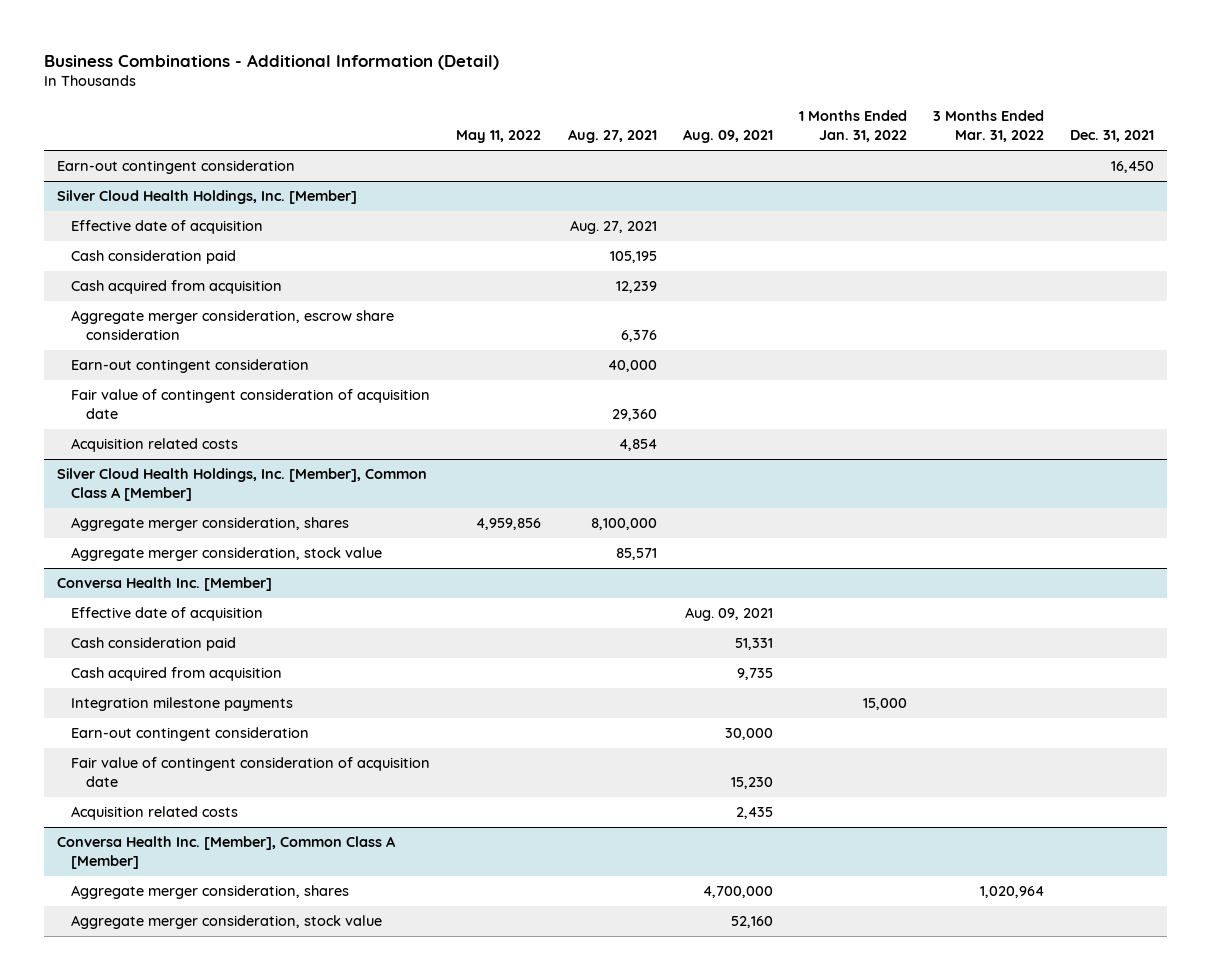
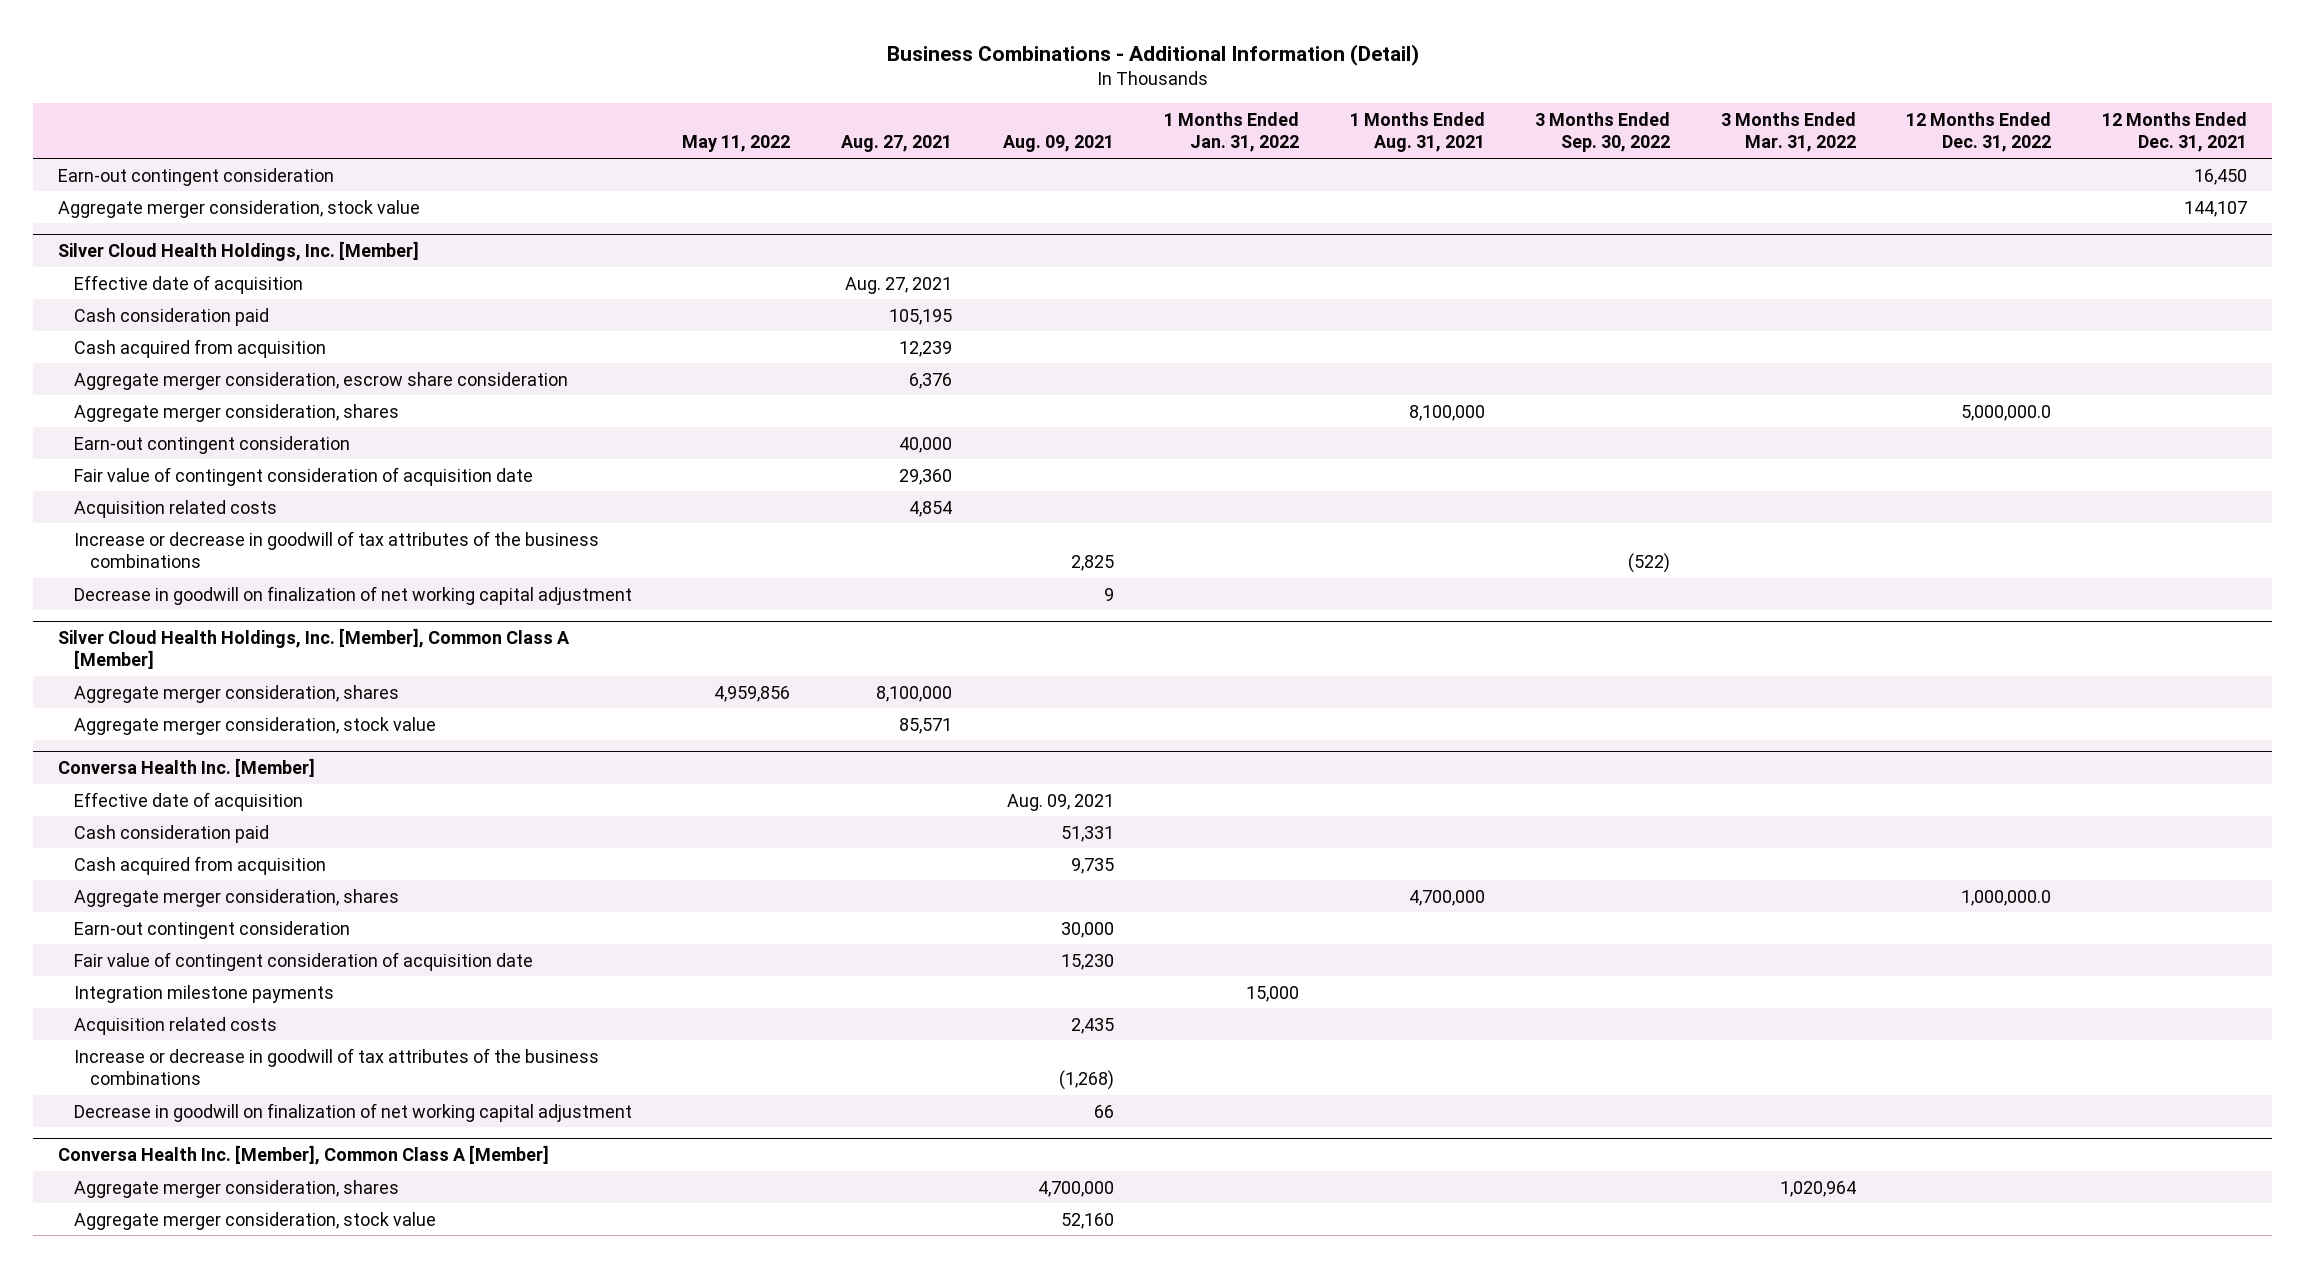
[1070,130,1155,143] Dec. 31, 2021 -> none
none -> [1349,111,1485,153] 1 Months Ended Aug. 31, 2021
none -> [1535,111,1671,153] 3 Months Ended Sep. 30, 2022
none -> [1906,111,2052,153] 12 Months Ended Dec. 31, 2022
none -> [2101,111,2247,153] 12 Months Ended Dec. 31, 2021
none -> [58,199,421,218] Aggregate merger consideration, stock value
none -> [73,403,399,422] Aggregate merger consideration, shares
none -> [73,530,599,569] Increase or decrease in goodwill of tax attributes of the business combinations
none -> [73,585,632,605] Decrease in goodwill on finalization of net working capital adjustment
none -> [73,888,399,907] Aggregate merger consideration, shares
[71,697,294,712] Integration milestone payments -> [73,984,334,1003] Integration milestone payments
none -> [73,1047,599,1086] Increase or decrease in goodwill of tax attributes of the business combinations
none -> [73,1102,632,1122] Decrease in goodwill on finalization of net working capital adjustment

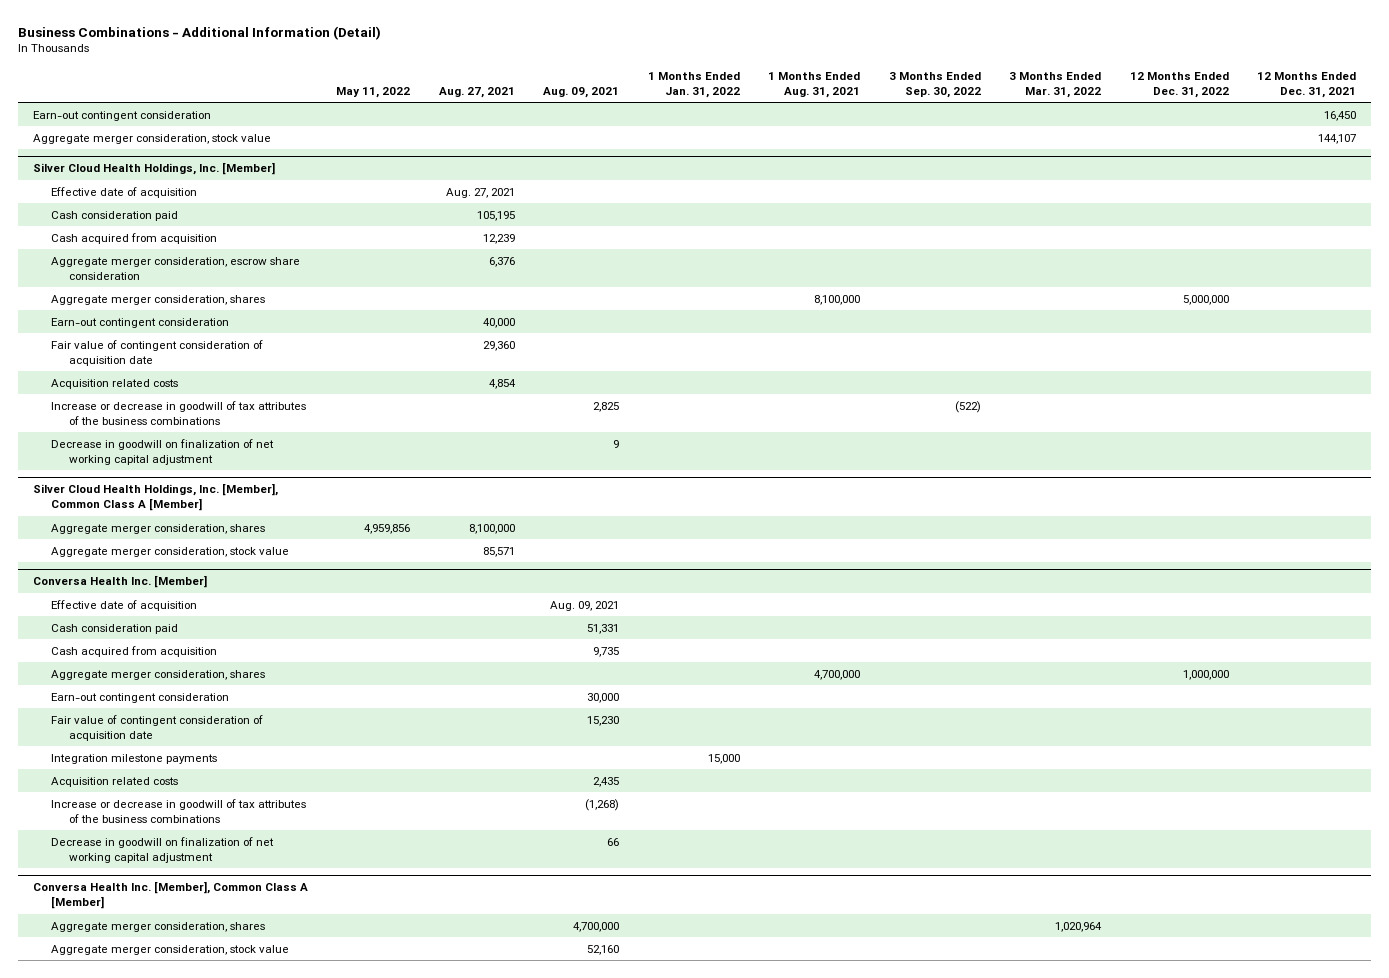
[1961,404,2052,421] 5,000,000.0 -> [1182,294,1229,305] 5,000,000
[1961,889,2052,906] 1,000,000.0 -> [1182,669,1229,680] 1,000,000

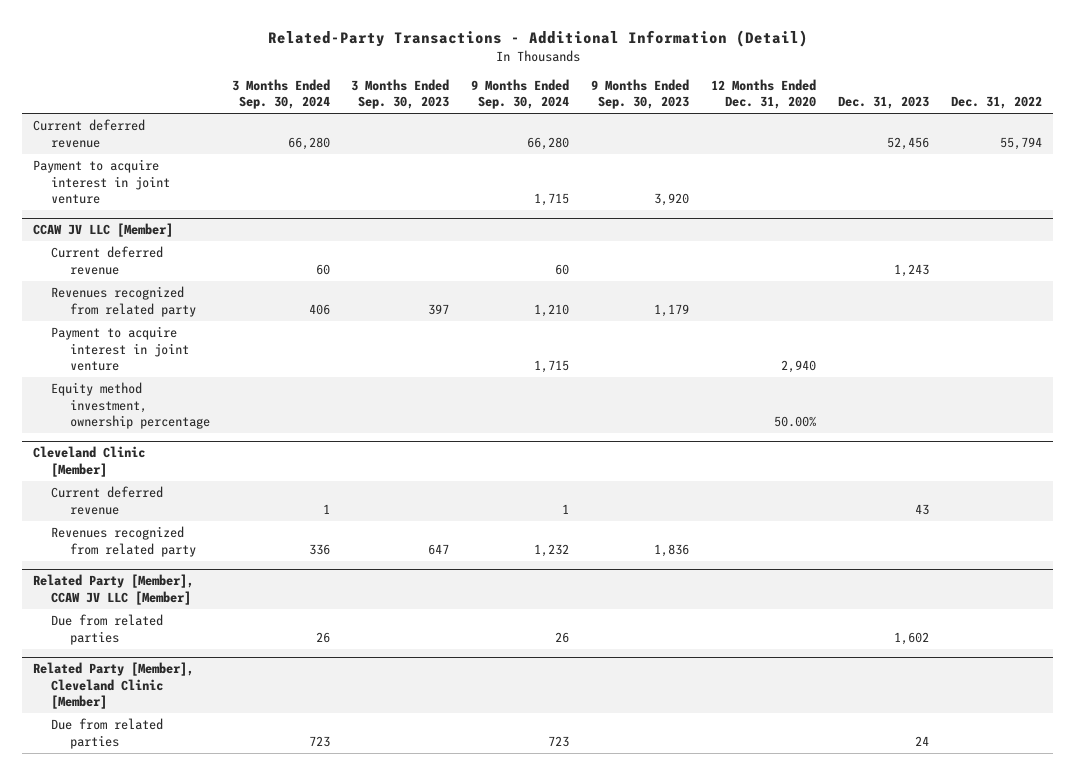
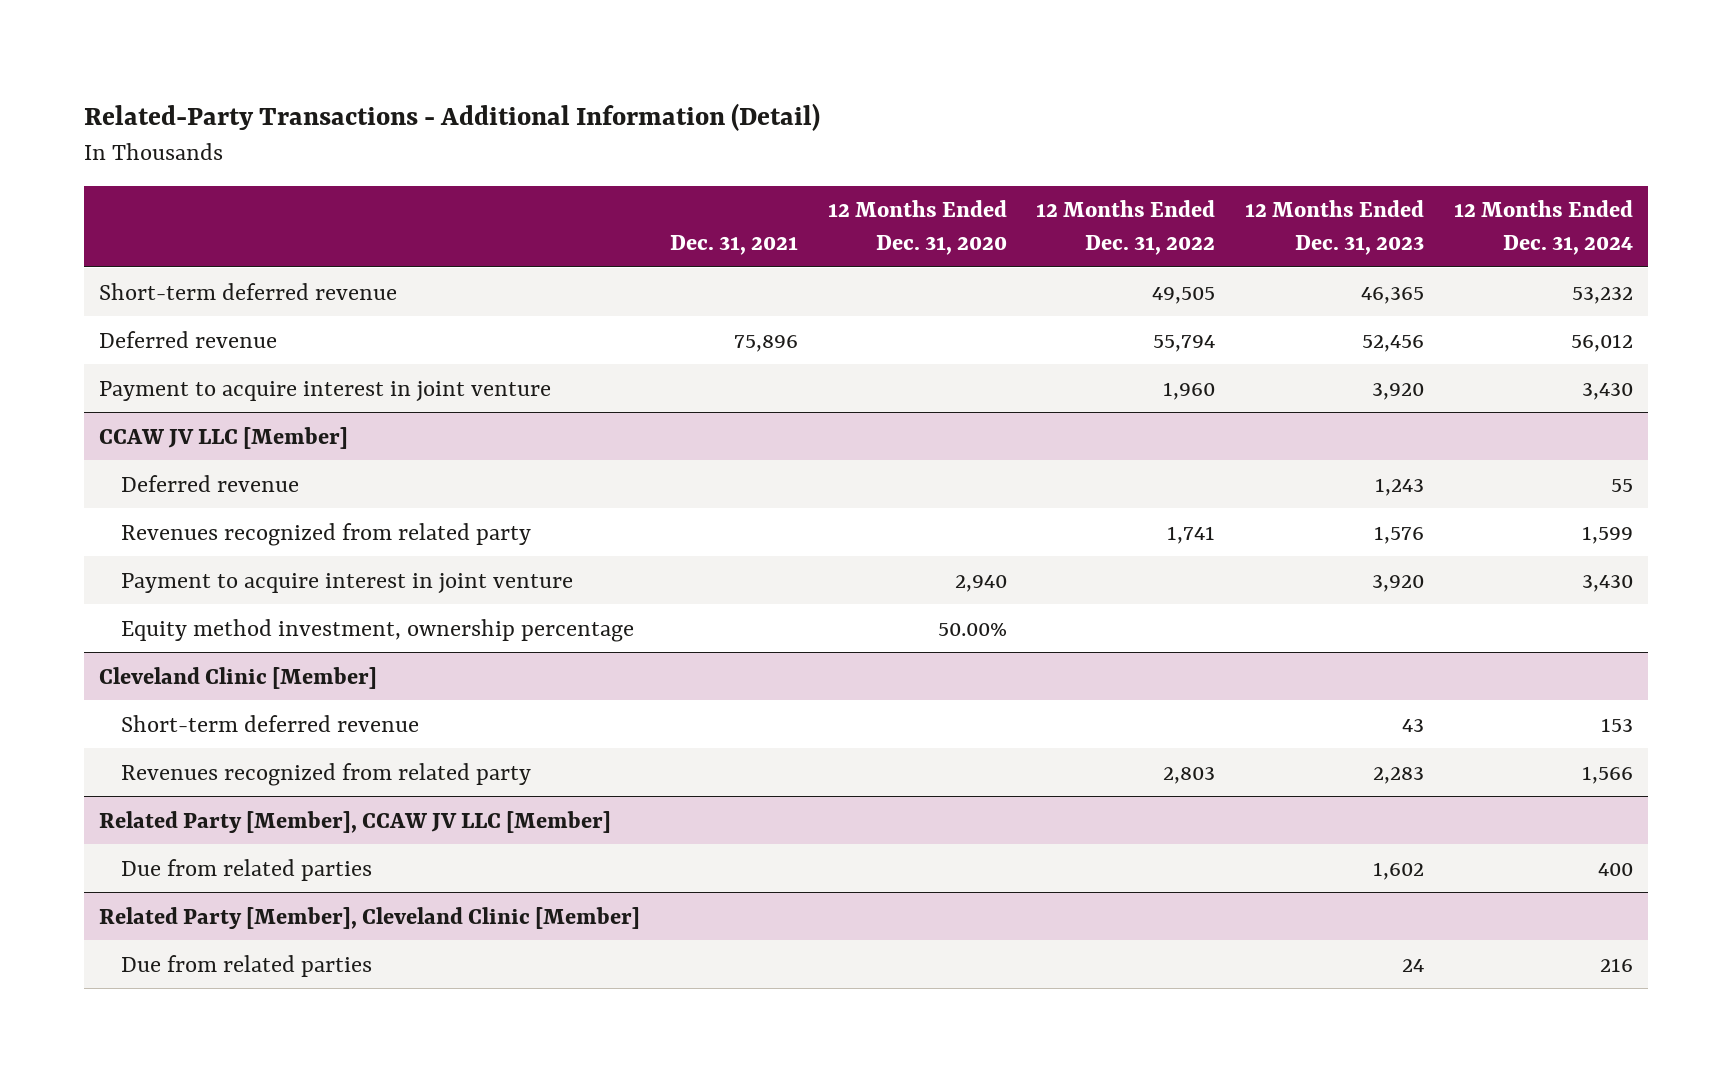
[231,79,330,110] 3 Months Ended Sep. 30, 2024 -> none
[351,79,450,110] 3 Months Ended Sep. 30, 2023 -> none
[471,79,570,110] 9 Months Ended Sep. 30, 2024 -> none
[591,79,690,110] 9 Months Ended Sep. 30, 2023 -> none
[838,96,930,110] Dec. 31, 2023 -> none
[951,96,1043,110] Dec. 31, 2022 -> none
none -> [669,235,798,256] Dec. 31, 2021
none -> [1036,200,1216,256] 12 Months Ended Dec. 31, 2022
none -> [1245,200,1425,256] 12 Months Ended Dec. 31, 2023
none -> [1453,200,1633,256] 12 Months Ended Dec. 31, 2024
none -> [99,282,398,300] Short-term deferred revenue
[33,119,146,148] Current deferred revenue -> [99,330,278,348] Deferred revenue
[51,246,164,275] Current deferred revenue -> [121,474,300,492] Deferred revenue
[51,486,164,515] Current deferred revenue -> none
none -> [121,714,420,732] Short-term deferred revenue

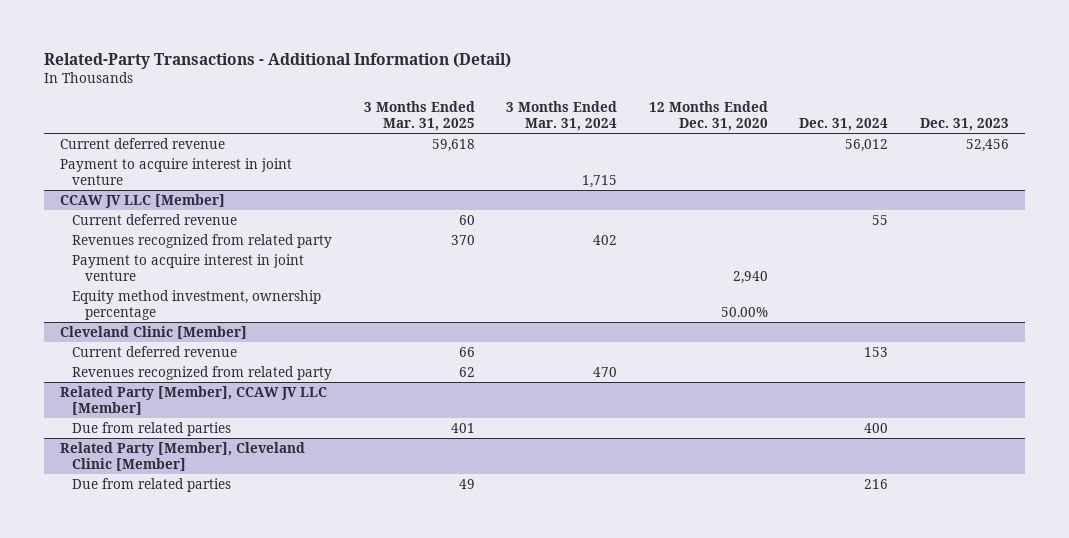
[669,235,798,256] Dec. 31, 2021 -> none
[1036,200,1216,256] 12 Months Ended Dec. 31, 2022 -> none
[1245,200,1425,256] 12 Months Ended Dec. 31, 2023 -> none
[1453,200,1633,256] 12 Months Ended Dec. 31, 2024 -> none
none -> [363,100,475,132] 3 Months Ended Mar. 31, 2025
none -> [506,100,618,132] 3 Months Ended Mar. 31, 2024
none -> [799,118,889,132] Dec. 31, 2024
none -> [919,118,1009,132] Dec. 31, 2023
[99,282,398,300] Short-term deferred revenue -> none
[99,330,278,348] Deferred revenue -> [59,137,225,149] Current deferred revenue
[121,474,300,492] Deferred revenue -> [72,213,238,225] Current deferred revenue
[121,714,420,732] Short-term deferred revenue -> none
none -> [72,345,238,357] Current deferred revenue

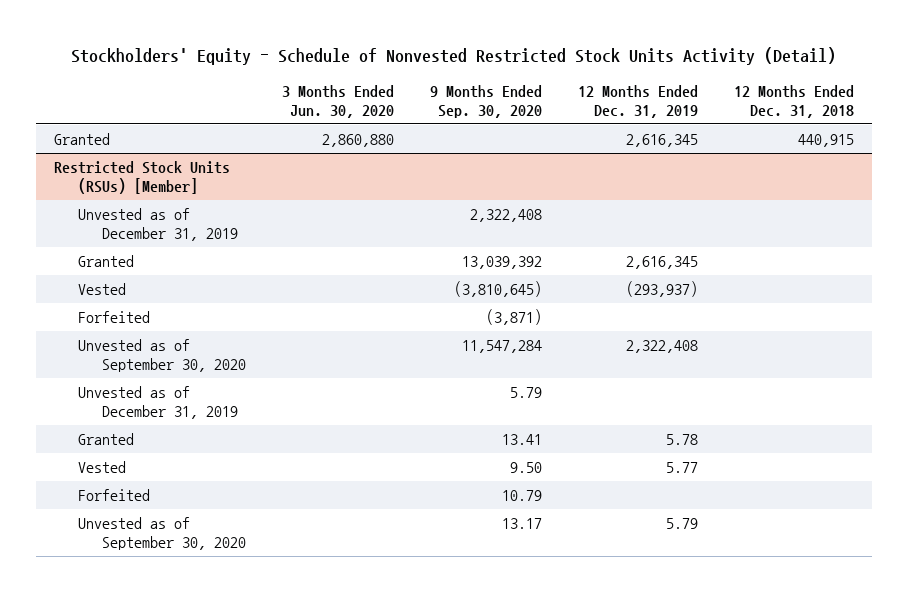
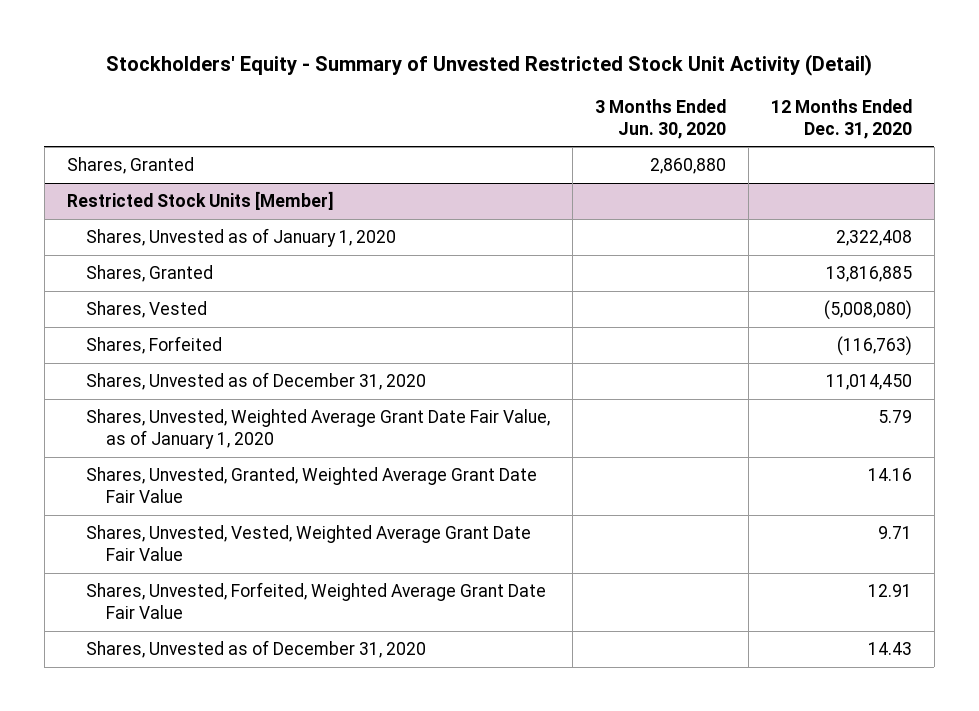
[71,46,837,65] Stockholders' Equity - Schedule of Nonvested Restricted Stock Units Activity (Detail) -> [106,54,873,77] Stockholders' Equity - Summary of Unvested Restricted Stock Unit Activity (Detail)
[429,84,542,119] 9 Months Ended Sep. 30, 2020 -> none
[577,84,698,119] 12 Months Ended Dec. 31, 2019 -> none
[733,84,854,119] 12 Months Ended Dec. 31, 2018 -> none
none -> [770,98,912,139] 12 Months Ended Dec. 31, 2020
[54,133,111,146] Granted -> [66,157,194,175] Shares, Granted
[54,161,231,195] Restricted Stock Units (RSUs) [Member] -> [66,191,334,211] Restricted Stock Units [Member]
[78,208,238,242] Unvested as of December 31, 2019 -> [86,228,397,248] Shares, Unvested as of January 1, 2020
[78,255,135,268] Granted -> [86,265,214,283] Shares, Granted
[78,283,127,296] Vested -> [86,301,208,319] Shares, Vested
[78,311,151,324] Forfeited -> [86,336,223,355] Shares, Forfeited
[78,339,246,373] Unvested as of September 30, 2020 -> [86,372,427,391] Shares, Unvested as of December 31, 2020
[78,386,238,420] Unvested as of December 31, 2019 -> [86,409,551,449] Shares, Unvested, Weighted Average Grant Date Fair Value, as of January 1, 2020
[78,433,135,446] Granted -> [86,467,538,503] Shares, Unvested, Granted, Weighted Average Grant Date Fair Value
[78,461,127,474] Vested -> [86,525,532,561] Shares, Unvested, Vested, Weighted Average Grant Date Fair Value
[78,489,151,502] Forfeited -> [86,582,547,619] Shares, Unvested, Forfeited, Weighted Average Grant Date Fair Value
[78,517,246,551] Unvested as of September 30, 2020 -> [86,640,427,659] Shares, Unvested as of December 31, 2020

